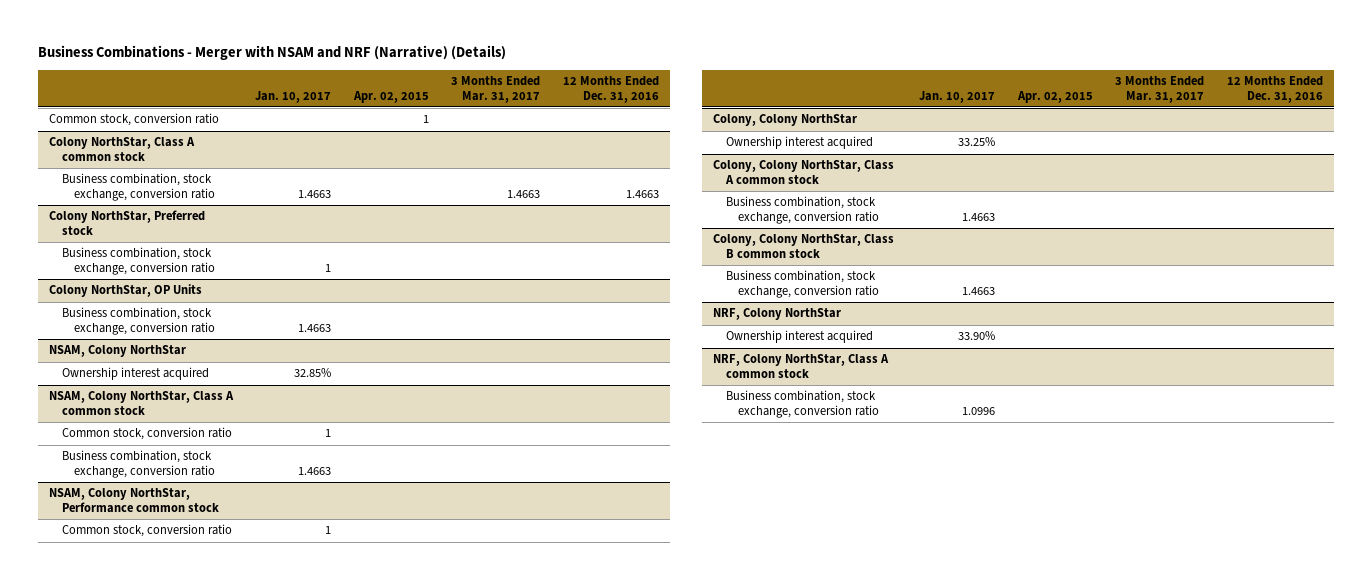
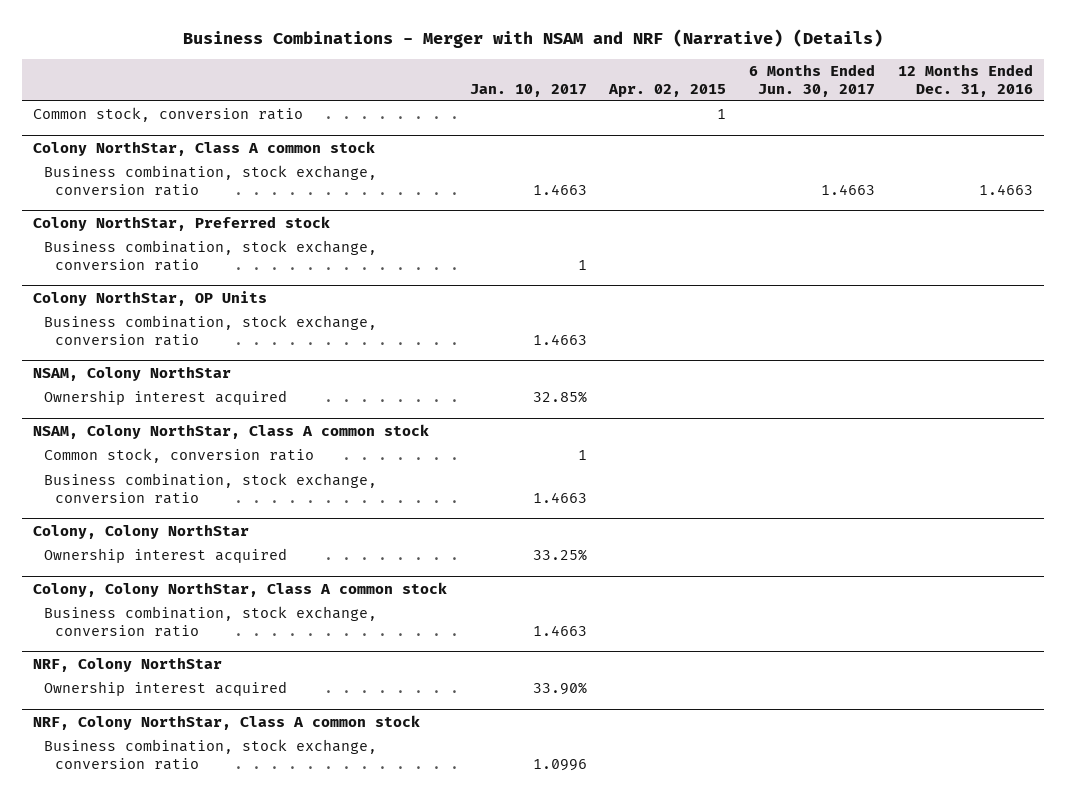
[451,76,541,103] 3 Months Ended Mar. 31, 2017 -> none
none -> [749,63,876,97] 6 Months Ended Jun. 30, 2017
[48,488,219,514] NSAM, Colony NorthStar, Performance common stock -> none
[61,524,232,538] Common stock, conversion ratio -> none
[712,234,894,259] Colony, Colony NorthStar, Class B common stock -> none
[725,270,880,299] Business combination, stock exchange, conversion ratio -> none

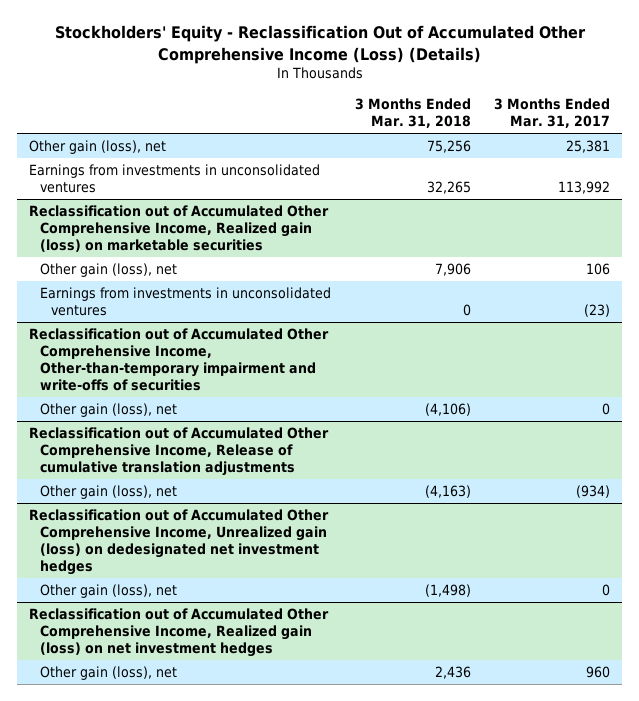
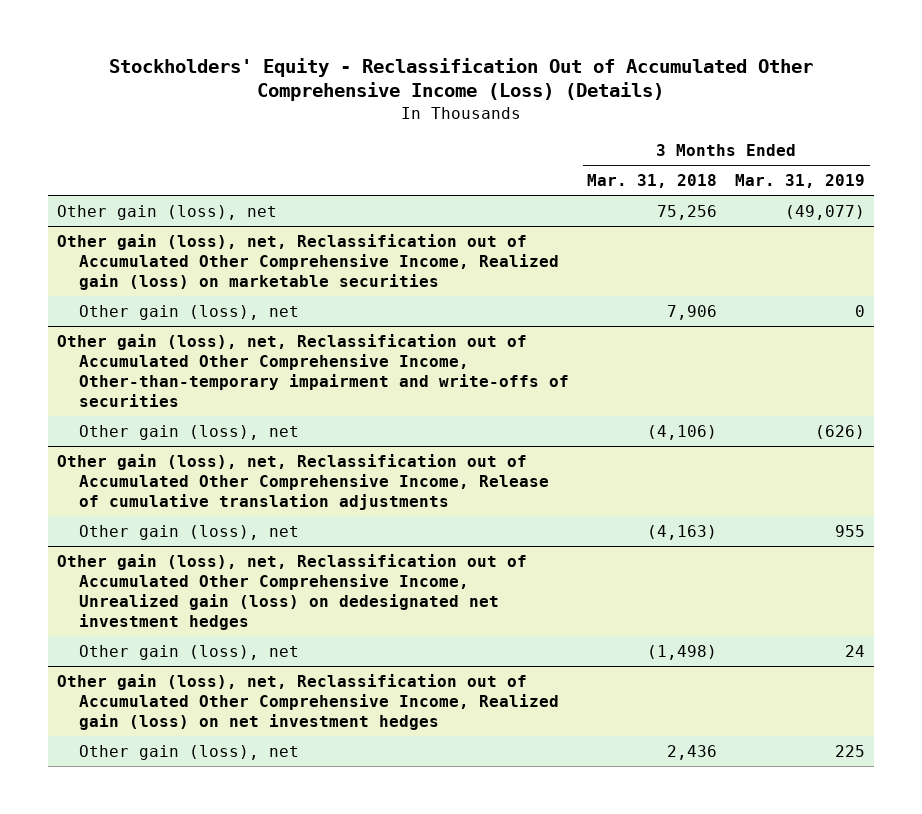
[494,98,611,129] 3 Months Ended Mar. 31, 2017 -> none
none -> [735,174,866,189] Mar. 31, 2019
[28,164,320,194] Earnings from investments in unconsolidated ventures -> none
[28,205,329,253] Reclassification out of Accumulated Other Comprehensive Income, Realized gain (loss) on marketable securities -> [56,233,560,290] Other gain (loss), net, Reclassification out of Accumulated Other Comprehensive Income, Realized gain (loss) on marketable securities
[39,287,331,317] Earnings from investments in unconsolidated ventures -> none
[28,328,329,392] Reclassification out of Accumulated Other Comprehensive Income, Other-than-temporary impairment and write-offs of securities -> [56,333,570,407] Other gain (loss), net, Reclassification out of Accumulated Other Comprehensive Income, Other-than-temporary impairment and write-offs of securities
[28,427,329,477] Reclassification out of Accumulated Other Comprehensive Income, Release of cumulative translation adjustments -> [56,453,550,510] Other gain (loss), net, Reclassification out of Accumulated Other Comprehensive Income, Release of cumulative translation adjustments
[28,509,329,576] Reclassification out of Accumulated Other Comprehensive Income, Unrealized gain (loss) on dedesignated net investment hedges -> [56,553,527,630] Other gain (loss), net, Reclassification out of Accumulated Other Comprehensive Income, Unrealized gain (loss) on dedesignated net investment hedges
[28,608,329,658] Reclassification out of Accumulated Other Comprehensive Income, Realized gain (loss) on net investment hedges -> [56,673,560,730] Other gain (loss), net, Reclassification out of Accumulated Other Comprehensive Income, Realized gain (loss) on net investment hedges

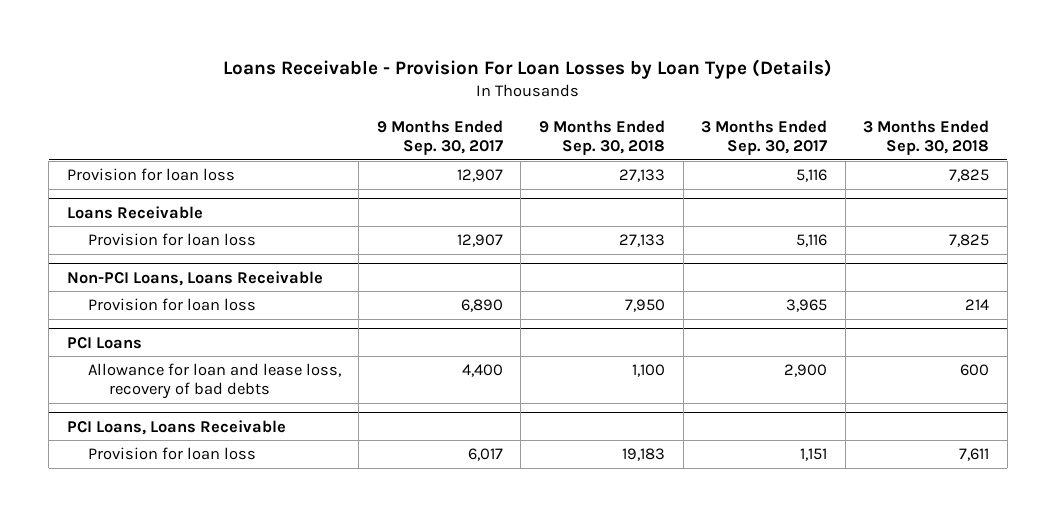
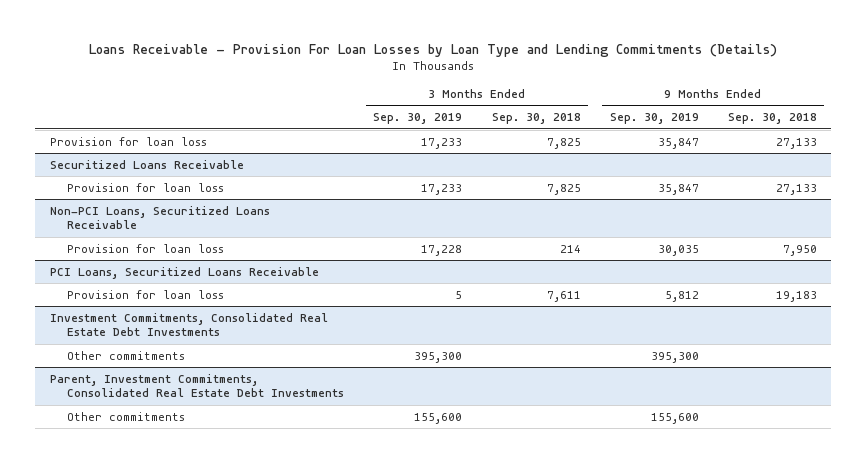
[222,59,832,80] Loans Receivable - Provision For Loan Losses by Loan Type (Details) -> [89,43,778,57] Loans Receivable - Provision For Loan Losses by Loan Type and Lending Commitments (Details)
[376,119,503,155] 9 Months Ended Sep. 30, 2017 -> none
[701,119,828,155] 3 Months Ended Sep. 30, 2017 -> none
none -> [373,113,463,125] Sep. 30, 2019
none -> [609,113,699,125] Sep. 30, 2019
[66,205,203,219] Loans Receivable -> [49,159,244,169] Securitized Loans Receivable
[66,270,323,286] Non-PCI Loans, Loans Receivable -> [49,205,270,230] Non-PCI Loans, Securitized Loans Receivable
[66,336,142,349] PCI Loans -> none
[87,363,341,400] Allowance for loan and lease loss, recovery of bad debts -> none
[66,419,286,435] PCI Loans, Loans Receivable -> [49,266,319,279] PCI Loans, Securitized Loans Receivable
none -> [49,312,328,337] Investment Commitments, Consolidated Real Estate Debt Investments
none -> [67,350,186,360] Other commitments
none -> [49,373,345,398] Parent, Investment Commitments, Consolidated Real Estate Debt Investments
none -> [67,411,186,421] Other commitments

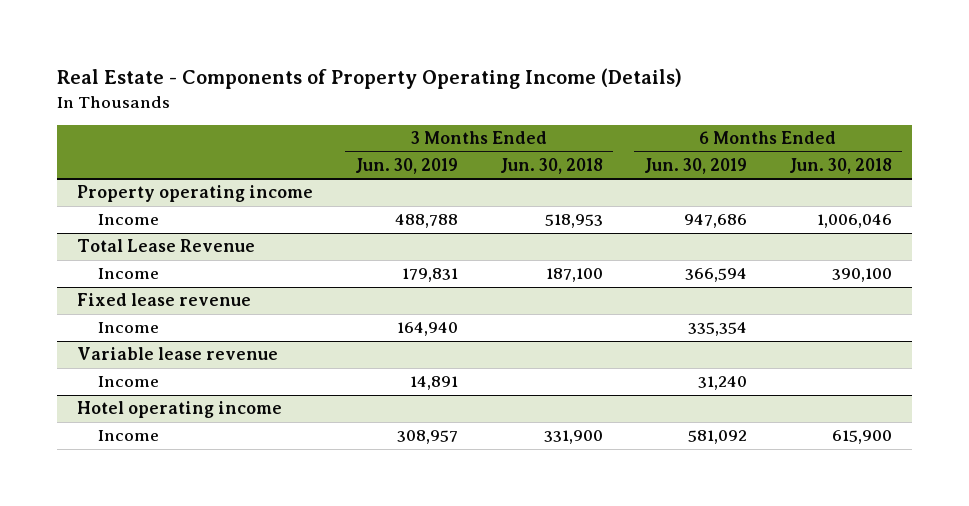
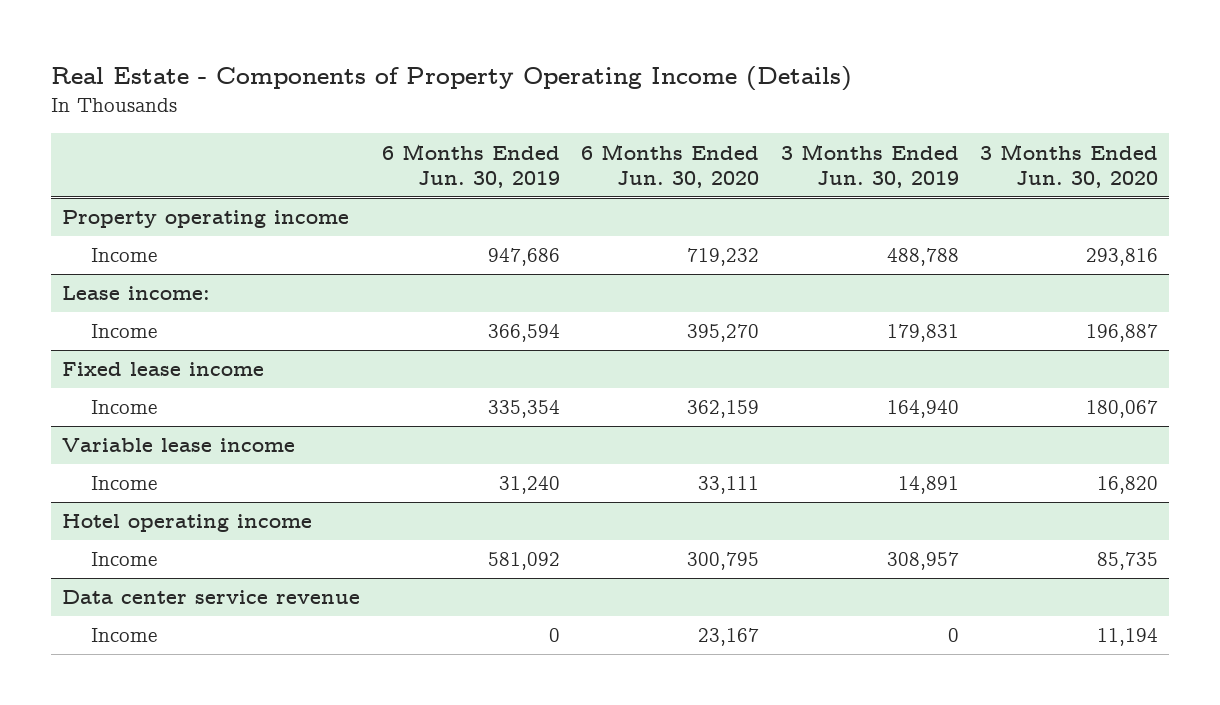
[499,158,603,175] Jun. 30, 2018 -> none
[788,158,892,175] Jun. 30, 2018 -> none
none -> [581,143,760,188] 6 Months Ended Jun. 30, 2020
none -> [980,143,1159,188] 3 Months Ended Jun. 30, 2020
[77,239,256,253] Total Lease Revenue -> [61,286,210,301] Lease income:
[77,293,252,307] Fixed lease revenue -> [61,362,264,377] Fixed lease income
[77,347,279,361] Variable lease revenue -> [61,438,295,453] Variable lease income
none -> [61,590,360,605] Data center service revenue
none -> [90,628,157,643] Income

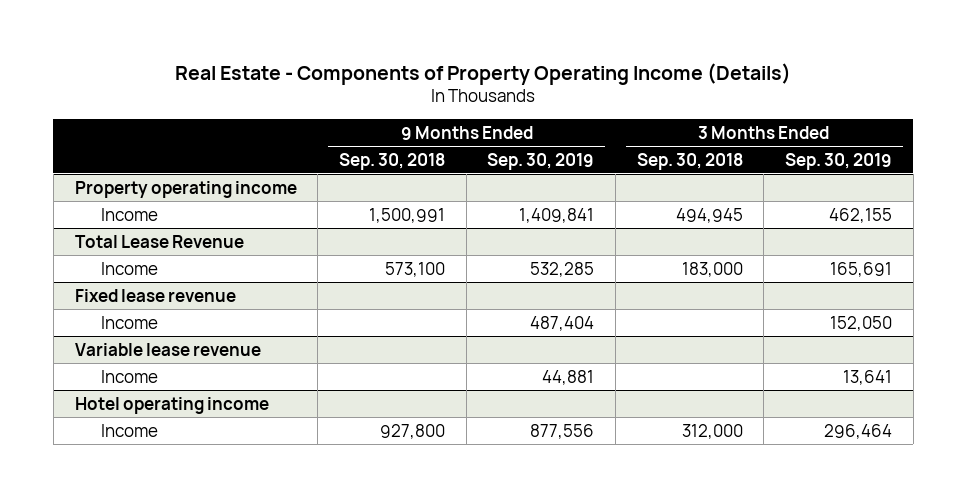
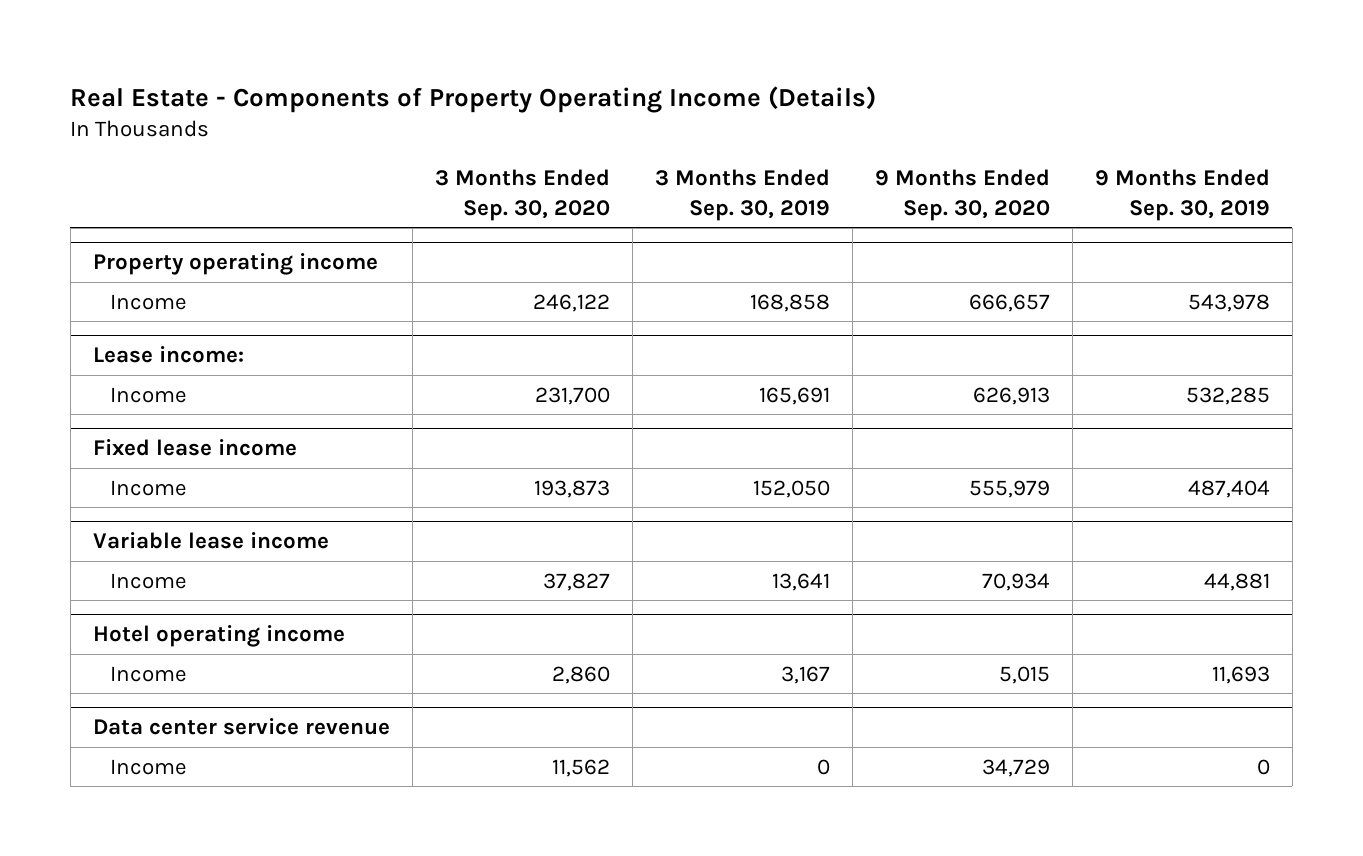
[338,152,445,170] Sep. 30, 2018 -> none
[636,152,743,170] Sep. 30, 2018 -> none
none -> [434,169,610,221] 3 Months Ended Sep. 30, 2020
none -> [874,169,1050,221] 9 Months Ended Sep. 30, 2020
[519,207,595,223] 1,409,841 -> [1187,293,1270,312] 543,978
[829,207,893,223] 462,155 -> [749,293,830,312] 168,858
[74,234,244,248] Total Lease Revenue -> [92,346,244,364] Lease income:
[74,288,236,302] Fixed lease revenue -> [92,439,297,457] Fixed lease income
[74,342,261,356] Variable lease revenue -> [92,532,329,550] Variable lease income
[530,423,595,439] 877,556 -> [1211,665,1270,684] 11,693
[824,423,893,439] 296,464 -> [780,665,830,684] 3,167
none -> [92,718,390,736] Data center service revenue
none -> [110,758,188,775] Income

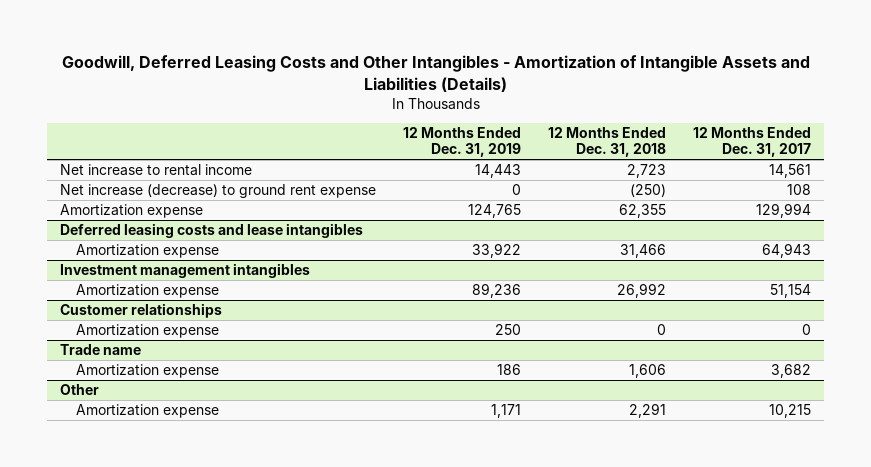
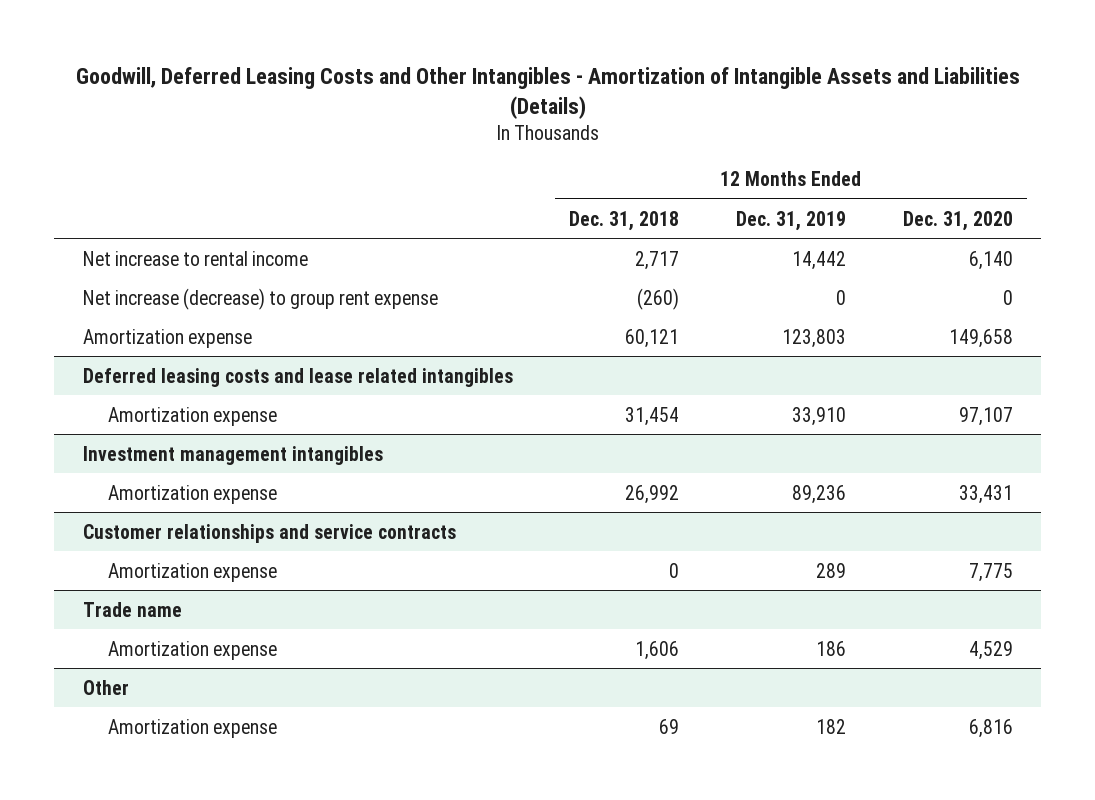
[692,126,811,158] 12 Months Ended Dec. 31, 2017 -> none
none -> [902,210,1013,231] Dec. 31, 2020
[475,164,522,179] 14,443 -> [792,250,847,270] 14,442
[627,164,667,179] 2,723 -> [635,250,680,270] 2,717
[60,184,377,199] Net increase (decrease) to ground rent expense -> [82,287,438,310] Net increase (decrease) to group rent expense
[630,184,667,198] (250) -> [637,287,680,310] (260)
[468,204,522,219] 124,765 -> [782,328,847,348] 123,803
[619,204,667,219] 62,355 -> [625,328,680,348] 60,121
[60,223,364,239] Deferred leasing costs and lease intangibles -> [82,367,513,387] Deferred leasing costs and lease related intangibles
[472,243,522,259] 33,922 -> [792,406,847,426] 33,910
[620,244,667,259] 31,466 -> [625,406,680,426] 31,454
[60,303,223,319] Customer relationships -> [82,523,456,543] Customer relationships and service contracts
[495,324,522,336] 250 -> [816,562,847,578] 289
[491,404,522,419] 1,171 -> [816,718,847,734] 182
[629,403,667,419] 2,291 -> [659,718,680,734] 69

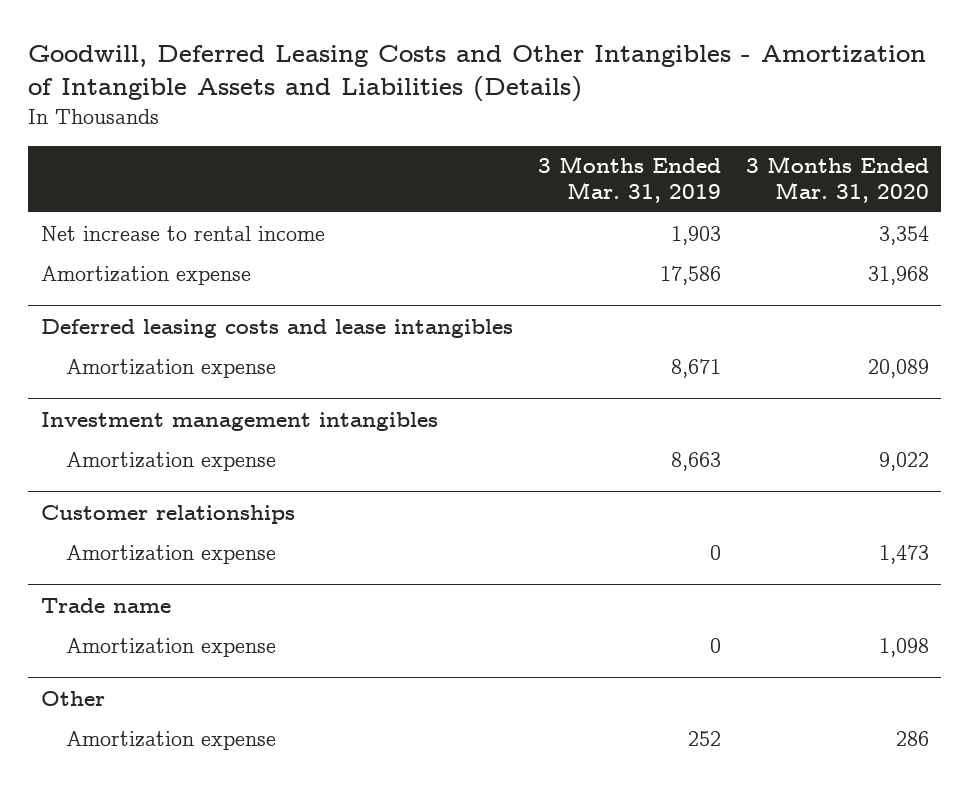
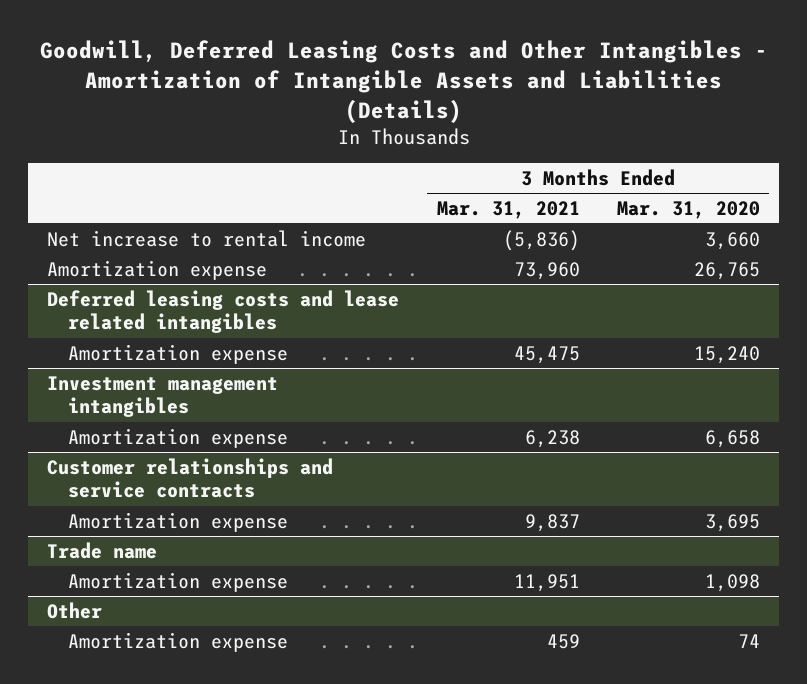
[537,156,721,203] 3 Months Ended Mar. 31, 2019 -> none
none -> [436,200,580,219] Mar. 31, 2021
[878,225,929,245] 3,354 -> [705,231,761,250] 3,660
[867,265,929,285] 31,968 -> [694,261,761,280] 26,765
[40,318,513,338] Deferred leasing costs and lease intangibles -> [47,289,400,334] Deferred leasing costs and lease related intangibles
[867,358,929,378] 20,089 -> [694,345,761,364] 15,240
[878,451,929,471] 9,022 -> [705,429,761,448] 6,658
[40,504,295,524] Customer relationships -> [47,457,334,499] Customer relationships and service contracts
[878,544,929,564] 1,473 -> [705,513,761,532] 3,695
[895,730,929,746] 286 -> [738,633,761,648] 74

